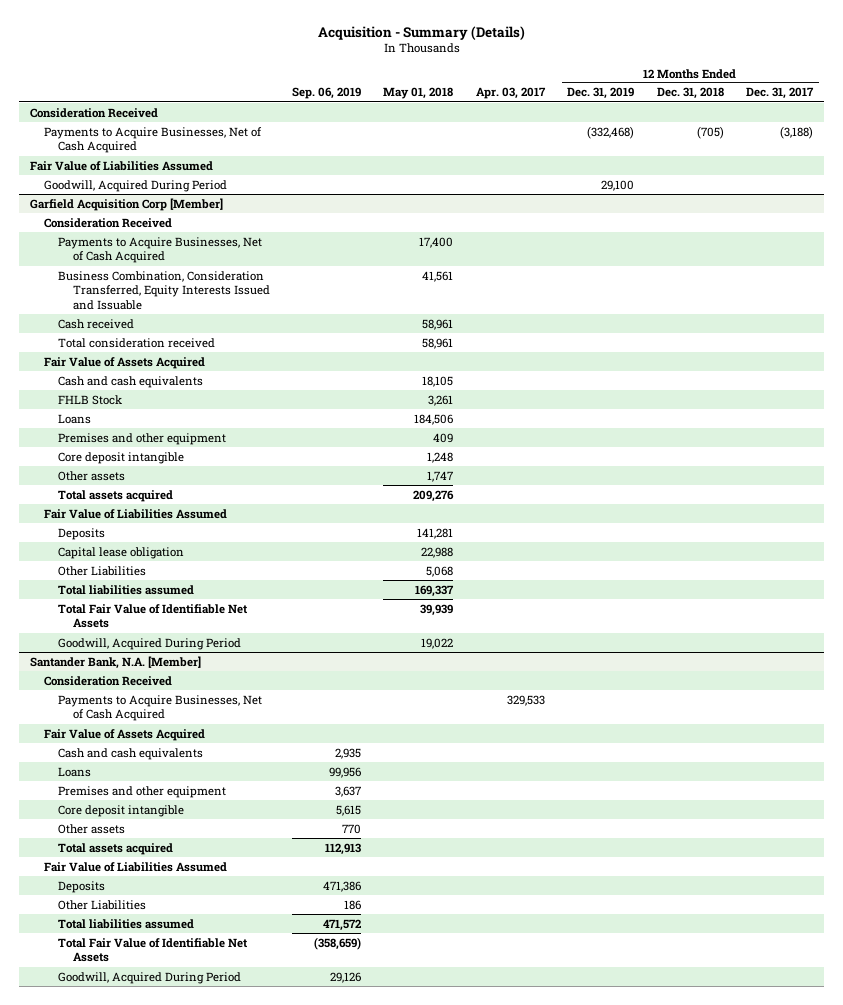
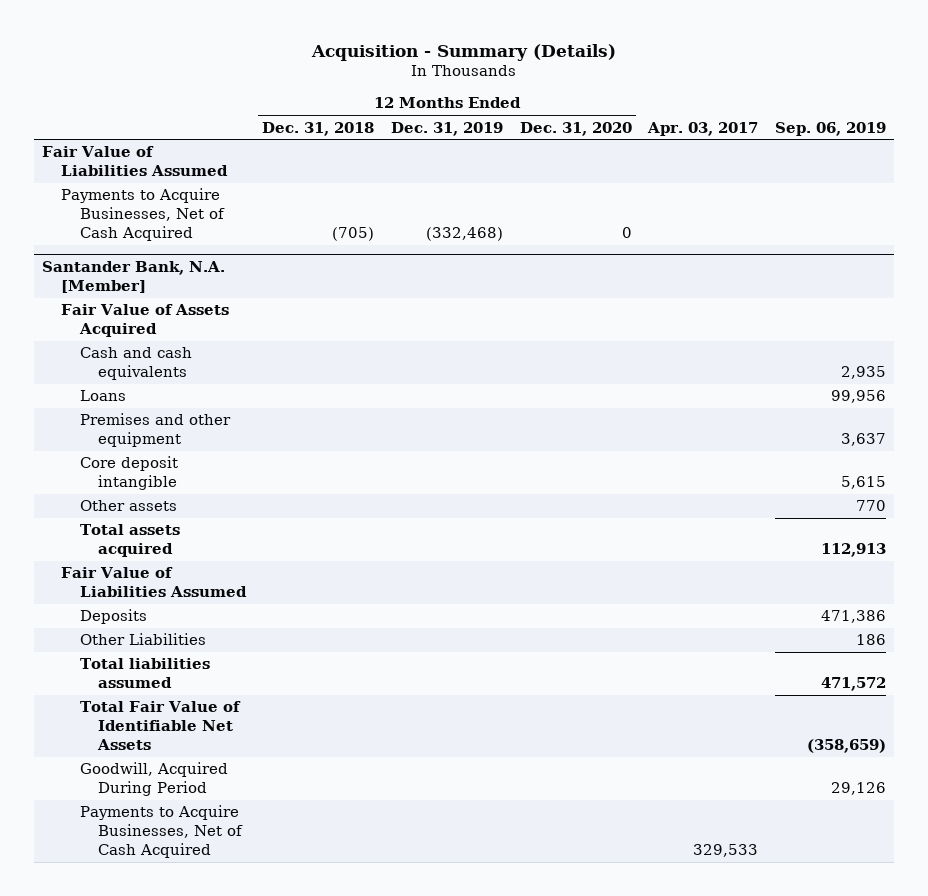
[383,87,454,100] May 01, 2018 -> none
[746,87,815,100] Dec. 31, 2017 -> none
none -> [519,121,632,136] Dec. 31, 2020
[29,107,158,118] Consideration Received -> none
[44,179,228,192] Goodwill, Acquired During Period -> none
[29,197,223,211] Garfield Acquisition Corp [Member] -> none
[44,217,173,228] Consideration Received -> none
[58,236,263,264] Payments to Acquire Businesses, Net of Cash Acquired -> none
[58,270,270,311] Business Combination, Consideration Transferred, Equity Interests Issued and Issuable -> none
[58,318,135,329] Cash received -> none
[58,337,216,348] Total consideration received -> none
[44,356,206,369] Fair Value of Assets Acquired -> none
[58,375,204,388] Cash and cash equivalents -> none
[58,394,123,405] FHLB Stock -> none
[58,413,92,424] Loans -> none
[58,432,227,445] Premises and other equipment -> none
[58,451,185,464] Core deposit intangible -> none
[58,470,126,481] Other assets -> none
[58,489,174,502] Total assets acquired -> none
[44,508,228,519] Fair Value of Liabilities Assumed -> none
[58,527,106,540] Deposits -> none
[58,546,185,559] Capital lease obligation -> none
[58,565,147,576] Other Liabilities -> none
[58,584,195,595] Total liabilities assumed -> none
[58,603,249,629] Total Fair Value of Identifiable Net Assets -> none
[58,637,242,650] Goodwill, Acquired During Period -> none
[44,126,263,154] Payments to Acquire Businesses, Net of Cash Acquired -> [60,188,225,242] Payments to Acquire Businesses, Net of Cash Acquired
[44,675,173,686] Consideration Received -> none
[58,694,263,722] Payments to Acquire Businesses, Net of Cash Acquired -> [79,805,244,859] Payments to Acquire Businesses, Net of Cash Acquired

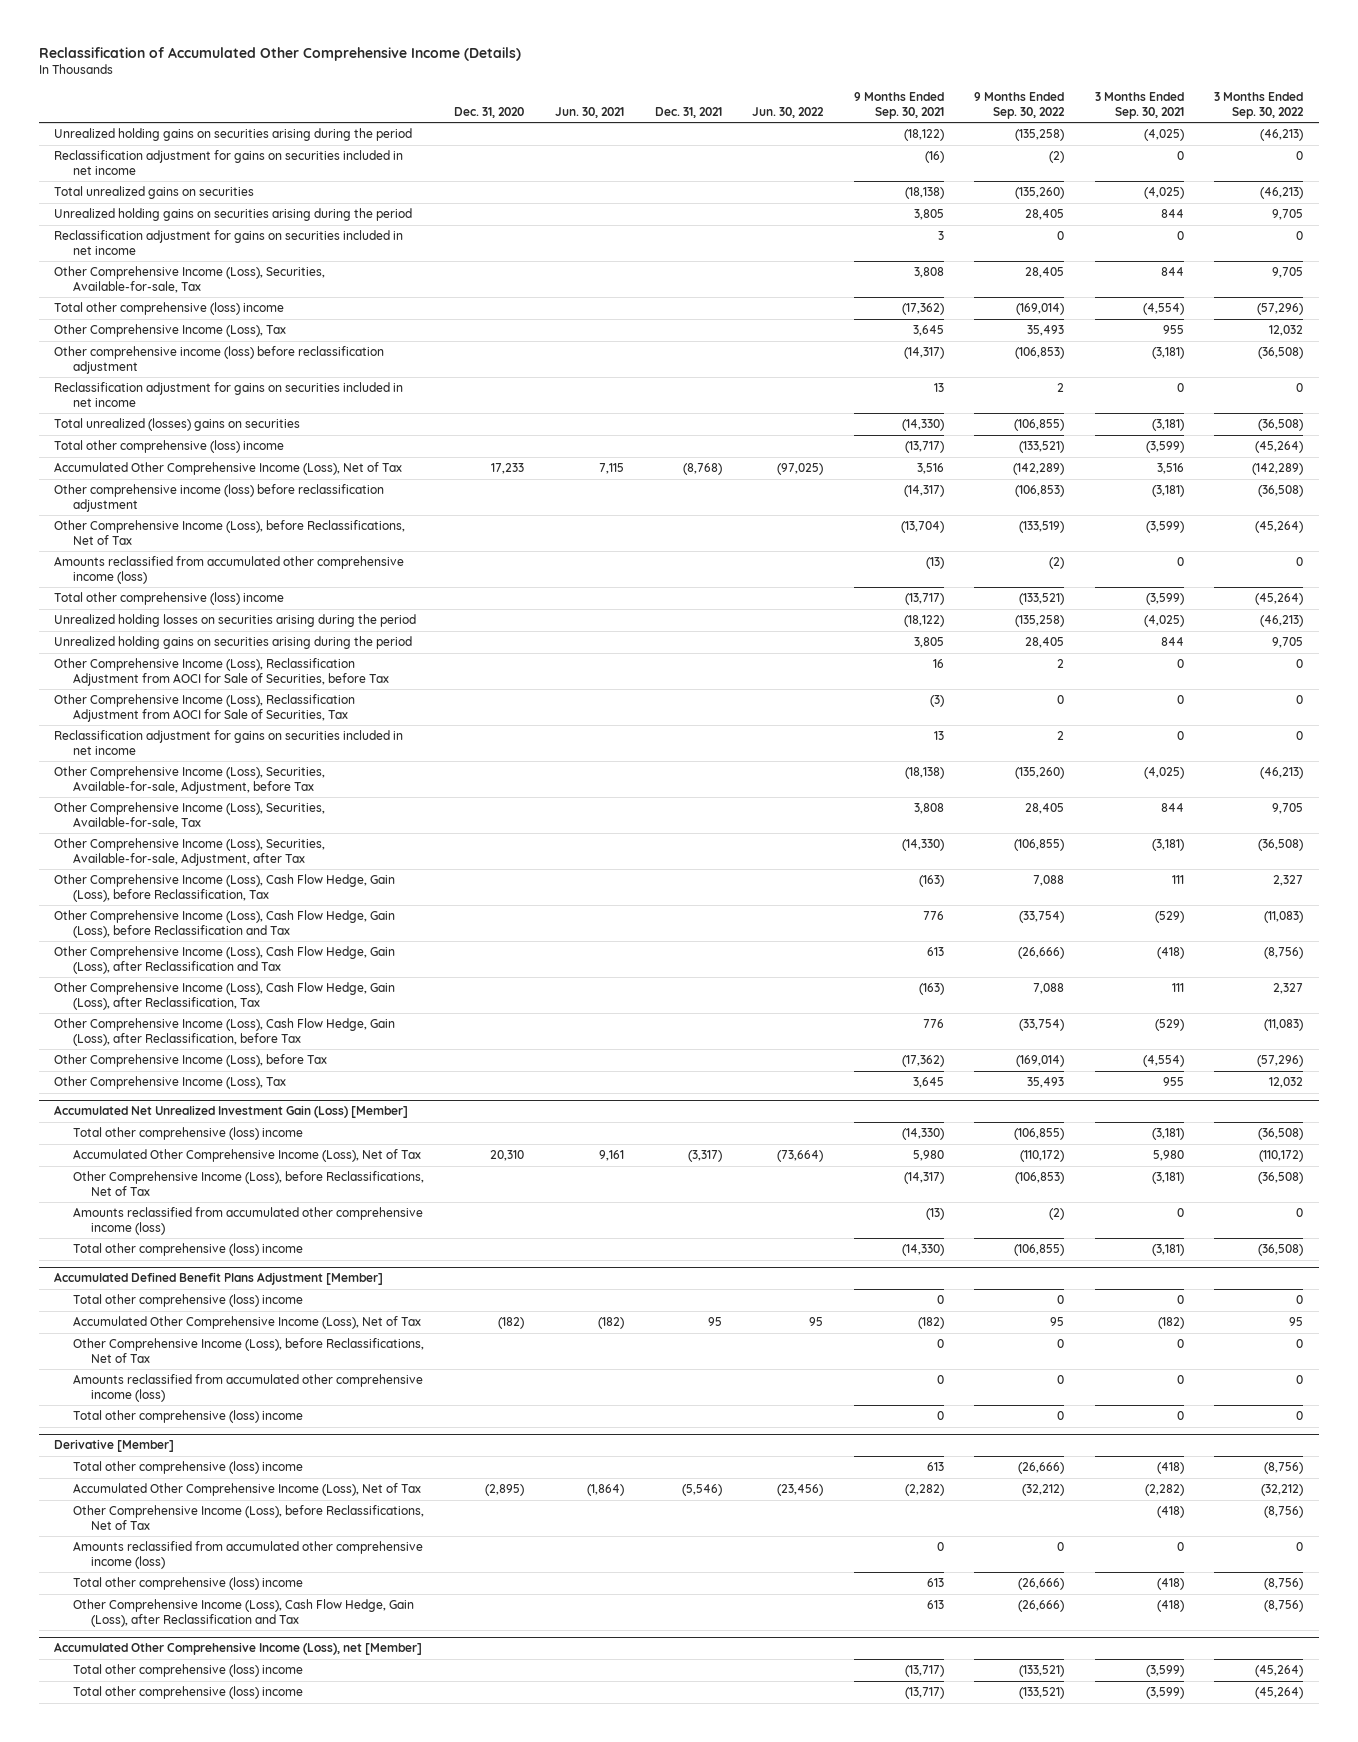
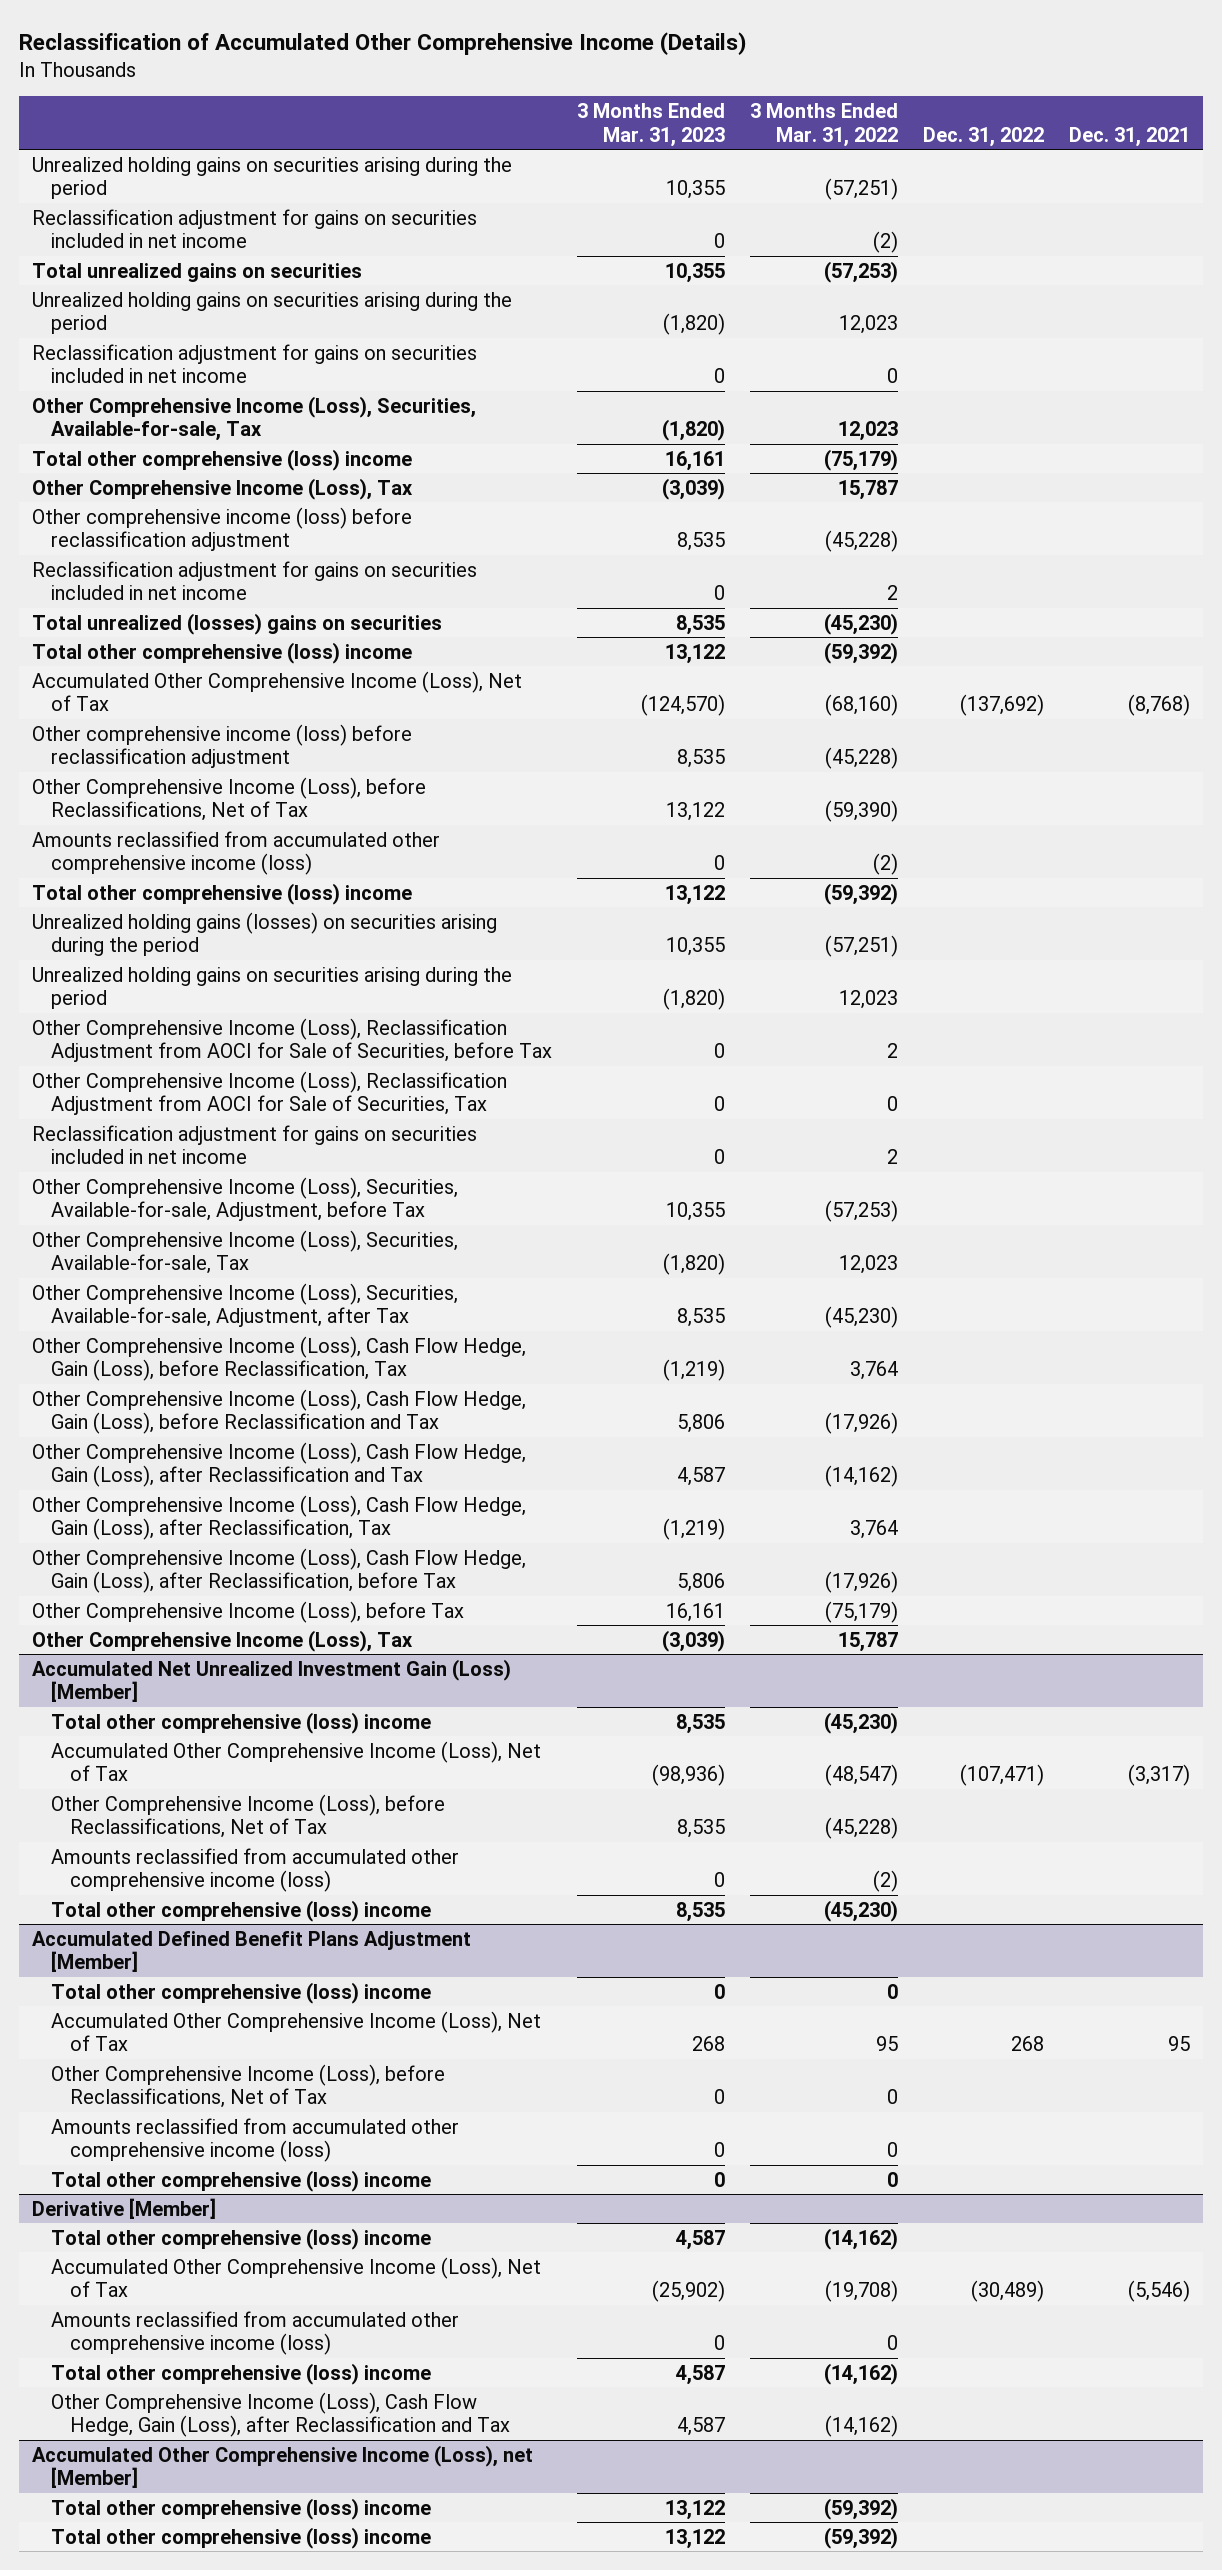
[454,106,525,118] Dec. 31, 2020 -> none
[554,106,624,118] Jun. 30, 2021 -> none
[752,106,825,118] Jun. 30, 2022 -> none
[853,92,944,119] 9 Months Ended Sep. 30, 2021 -> none
[974,92,1066,119] 9 Months Ended Sep. 30, 2022 -> none
[1094,92,1184,119] 3 Months Ended Sep. 30, 2021 -> none
[1214,92,1305,119] 3 Months Ended Sep. 30, 2022 -> none
none -> [576,103,725,147] 3 Months Ended Mar. 31, 2023
none -> [749,103,898,147] 3 Months Ended Mar. 31, 2022
none -> [922,126,1044,147] Dec. 31, 2022
[54,614,417,628] Unrealized holding losses on securities arising during the period -> [31,911,497,957] Unrealized holding gains (losses) on securities arising during the period
[72,1505,424,1530] Other Comprehensive Income (Loss), before Reclassifications, Net of Tax -> none

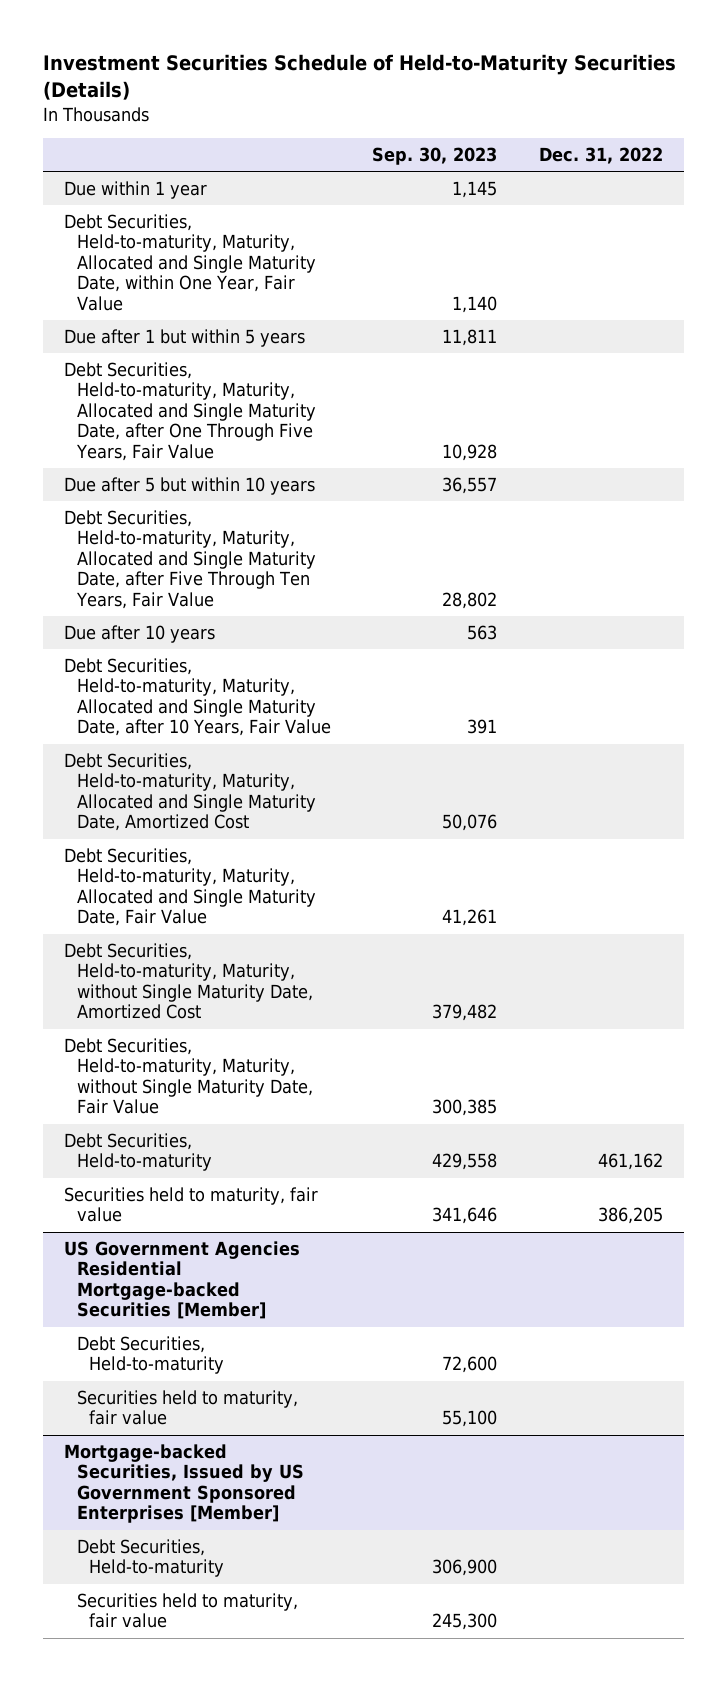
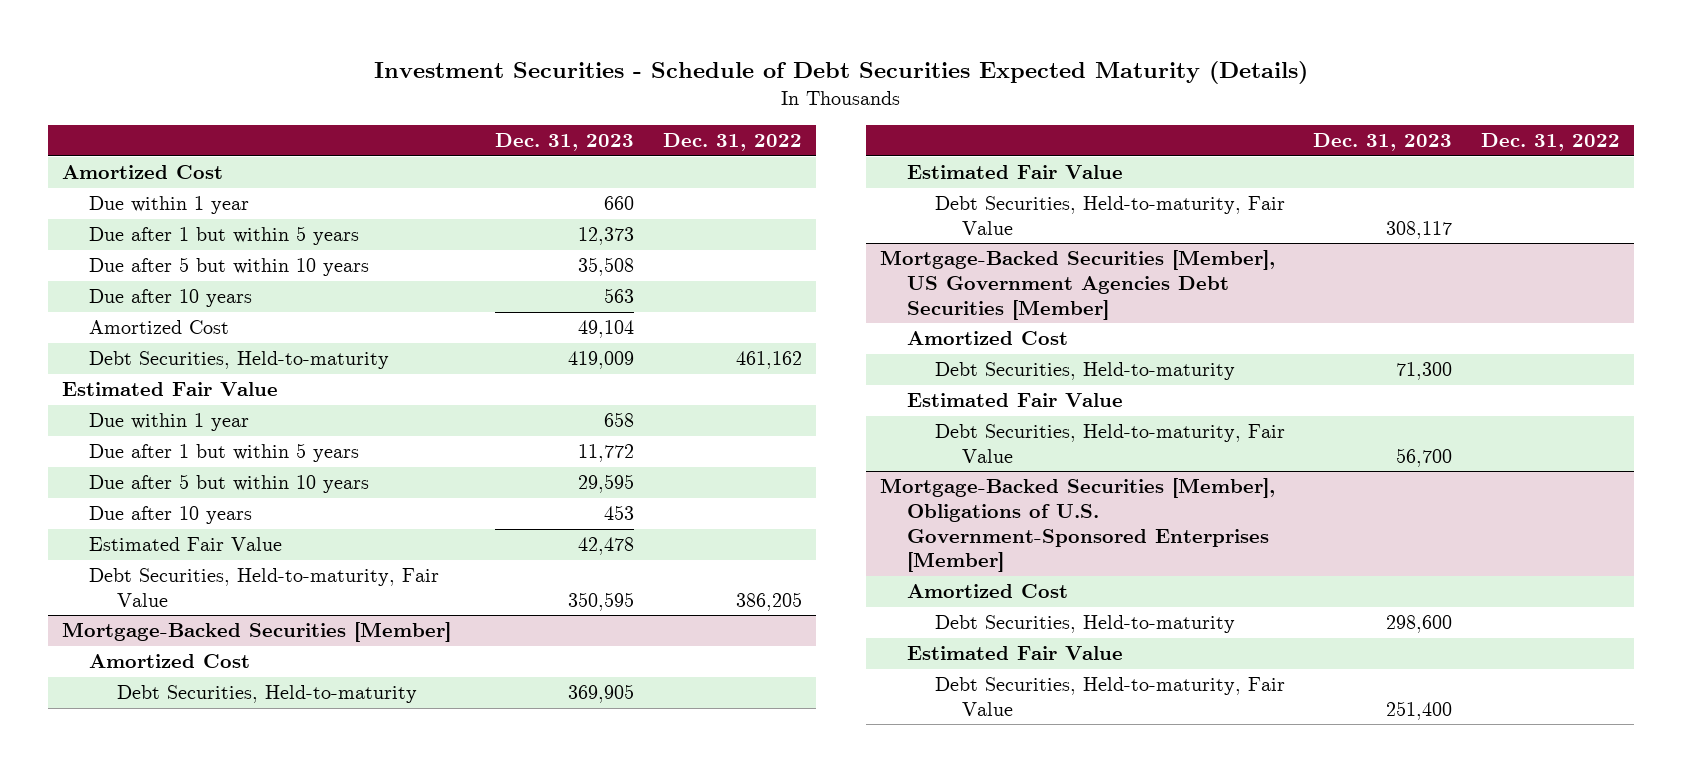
[43,54,677,101] Investment Securities Schedule of Held-to-Maturity Securities (Details) -> [373,61,1308,85] Investment Securities - Schedule of Debt Securities Expected Maturity (Details)
[372,147,498,166] Sep. 30, 2023 -> none
none -> [495,133,635,152] Dec. 31, 2023
none -> [61,165,223,180] Amortized Cost
[64,214,316,311] Debt Securities, Held-to-maturity, Maturity, Allocated and Single Maturity Date, within One Year, Fair Value -> none
[64,362,316,461] Debt Securities, Held-to-maturity, Maturity, Allocated and Single Maturity Date, after One Through Five Years, Fair Value -> none
[64,510,316,609] Debt Securities, Held-to-maturity, Maturity, Allocated and Single Maturity Date, after Five Through Ten Years, Fair Value -> none
[64,658,331,737] Debt Securities, Held-to-maturity, Maturity, Allocated and Single Maturity Date, after 10 Years, Fair Value -> none
[64,848,316,927] Debt Securities, Held-to-maturity, Maturity, Allocated and Single Maturity Date, Fair Value -> none
[64,943,313,1020] Debt Securities, Held-to-maturity, Maturity, without Single Maturity Date, Amortized Cost -> none
[64,1038,313,1115] Debt Securities, Held-to-maturity, Maturity, without Single Maturity Date, Fair Value -> none
[64,753,316,832] Debt Securities, Held-to-maturity, Maturity, Allocated and Single Maturity Date, Amortized Cost -> [89,320,230,335] Amortized Cost
none -> [61,382,278,397] Estimated Fair Value
none -> [89,413,250,432] Due within 1 year
none -> [89,443,360,463] Due after 1 but within 5 years
none -> [89,474,370,494] Due after 5 but within 10 years
none -> [89,506,253,525] Due after 10 years
none -> [89,537,283,552] Estimated Fair Value
[64,1187,319,1223] Securities held to maturity, fair value -> [89,568,440,607] Debt Securities, Held-to-maturity, Fair Value
none -> [61,622,451,643] Mortgage-Backed Securities [Member]
none -> [89,654,251,669] Amortized Cost
none -> [116,685,417,704] Debt Securities, Held-to-maturity
none -> [907,165,1124,180] Estimated Fair Value
none -> [934,196,1285,235] Debt Securities, Held-to-maturity, Fair Value
[64,1241,301,1320] US Government Agencies Residential Mortgage-backed Securities [Member] -> [879,250,1275,320] Mortgage-Backed Securities [Member], US Government Agencies Debt Securities [Member]
none -> [907,331,1069,346] Amortized Cost
none -> [907,393,1124,408] Estimated Fair Value
[76,1390,298,1426] Securities held to maturity, fair value -> [934,424,1285,463] Debt Securities, Held-to-maturity, Fair Value
[64,1444,304,1524] Mortgage-backed Securities, Issued by US Government Sponsored Enterprises [Member] -> [879,478,1275,573] Mortgage-Backed Securities [Member], Obligations of U.S. Government-Sponsored Enterprises [Member]
none -> [907,584,1069,599] Amortized Cost
none -> [907,646,1124,661] Estimated Fair Value
[76,1593,298,1629] Securities held to maturity, fair value -> [934,677,1285,716] Debt Securities, Held-to-maturity, Fair Value

